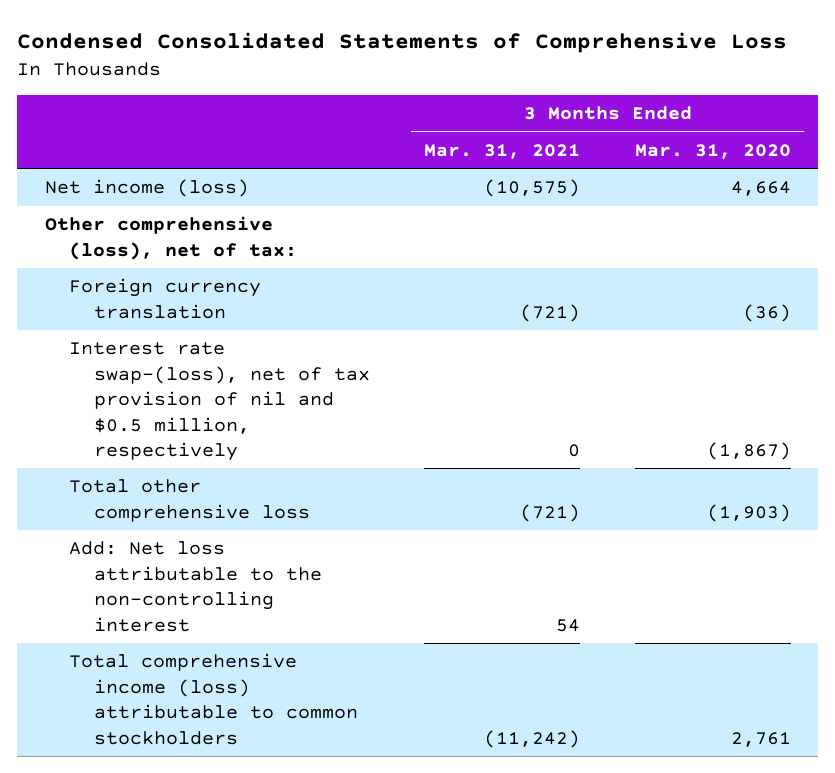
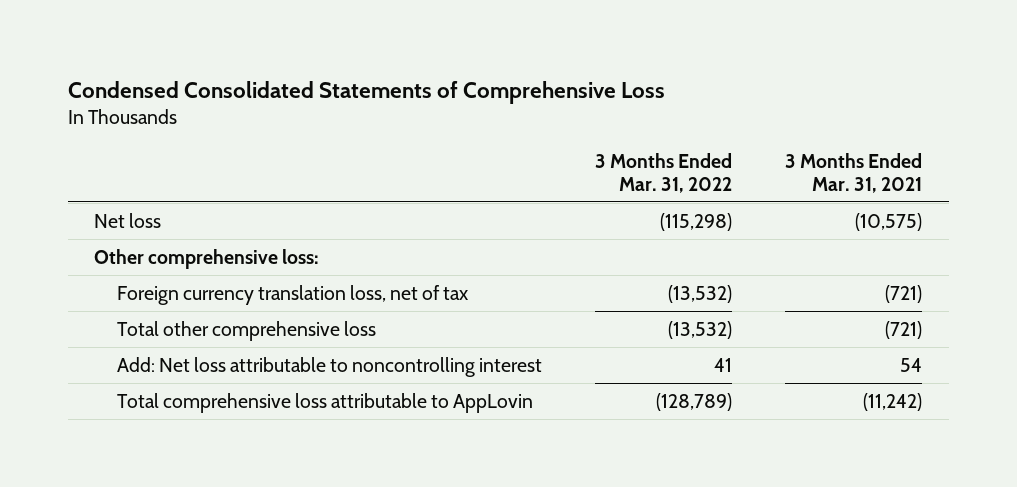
[634,143,791,159] Mar. 31, 2020 -> none
none -> [595,153,733,193] 3 Months Ended Mar. 31, 2022
[69,342,370,462] Interest rate swap-(loss), net of tax provision of nil and $0.5 million, respectively -> none
[44,179,249,198] Net income (loss) -> [94,212,162,228] Net loss
[44,216,298,260] Other comprehensive (loss), net of tax: -> [94,248,320,269] Other comprehensive loss:
[69,278,262,319] Foreign currency translation -> [117,284,470,305] Foreign currency translation loss, net of tax
[69,541,322,632] Add: Net loss attributable to the non-controlling interest -> [117,356,543,377] Add: Net loss attributable to noncontrolling interest
[69,653,358,745] Total comprehensive income (loss) attributable to common stockholders -> [117,392,534,413] Total comprehensive loss attributable to AppLovin

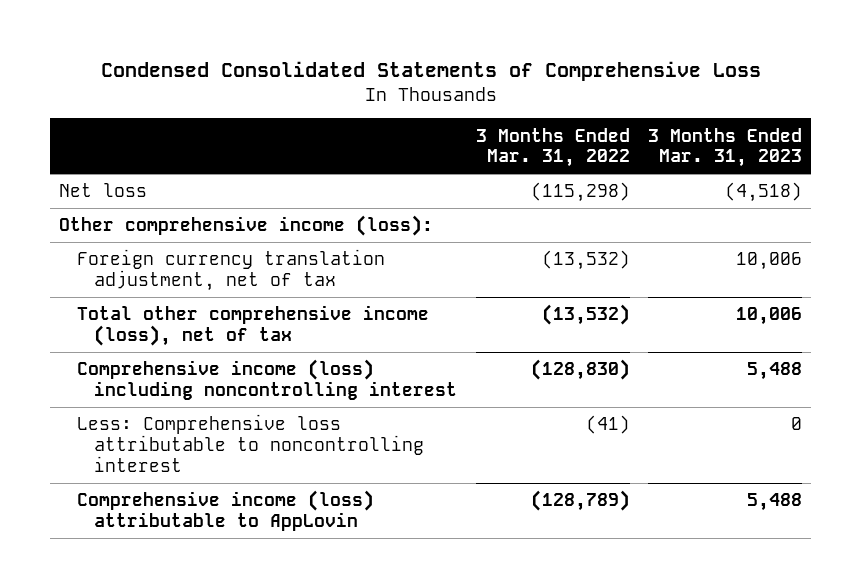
[785,153,923,193] 3 Months Ended Mar. 31, 2021 -> none
none -> [647,127,802,168] 3 Months Ended Mar. 31, 2023
[94,248,320,269] Other comprehensive loss: -> [59,215,434,237] Other comprehensive income (loss):
[117,284,470,305] Foreign currency translation loss, net of tax -> [76,249,385,292] Foreign currency translation adjustment, net of tax
[117,320,377,341] Total other comprehensive loss -> [76,305,429,347] Total other comprehensive income (loss), net of tax
none -> [76,359,458,401] Comprehensive income (loss) including noncontrolling interest
[117,356,543,377] Add: Net loss attributable to noncontrolling interest -> [76,414,425,473] Less: Comprehensive loss attributable to noncontrolling interest
[714,357,733,372] 41 -> [585,415,630,435] (41)
[117,392,534,413] Total comprehensive loss attributable to AppLovin -> [76,490,374,532] Comprehensive income (loss) attributable to AppLovin

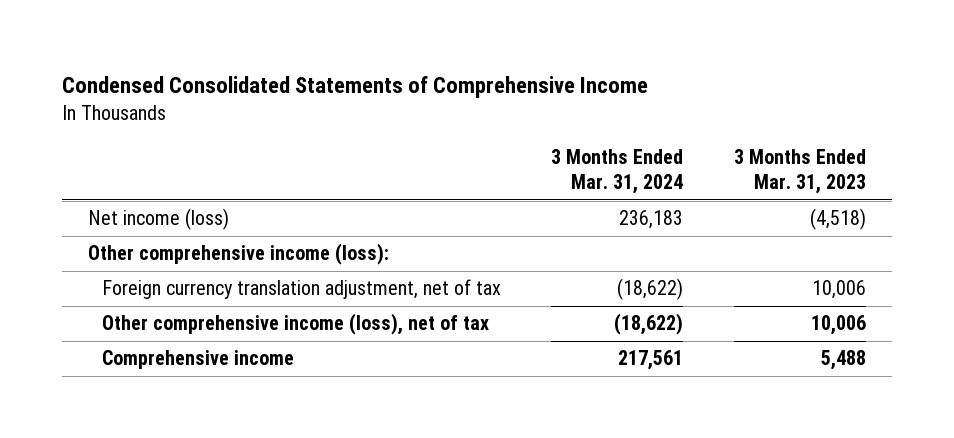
[100,61,761,82] Condensed Consolidated Statements of Comprehensive Loss -> [62,75,649,98] Condensed Consolidated Statements of Comprehensive Income
[475,127,630,168] 3 Months Ended Mar. 31, 2022 -> none
none -> [551,148,684,195] 3 Months Ended Mar. 31, 2024
[59,183,148,198] Net loss -> [87,208,229,231] Net income (loss)
[76,414,425,473] Less: Comprehensive loss attributable to noncontrolling interest -> none
[76,490,374,532] Comprehensive income (loss) attributable to AppLovin -> none
[76,305,429,347] Total other comprehensive income (loss), net of tax -> [101,313,489,336] Other comprehensive income (loss), net of tax
[76,359,458,401] Comprehensive income (loss) including noncontrolling interest -> [101,350,294,370] Comprehensive income

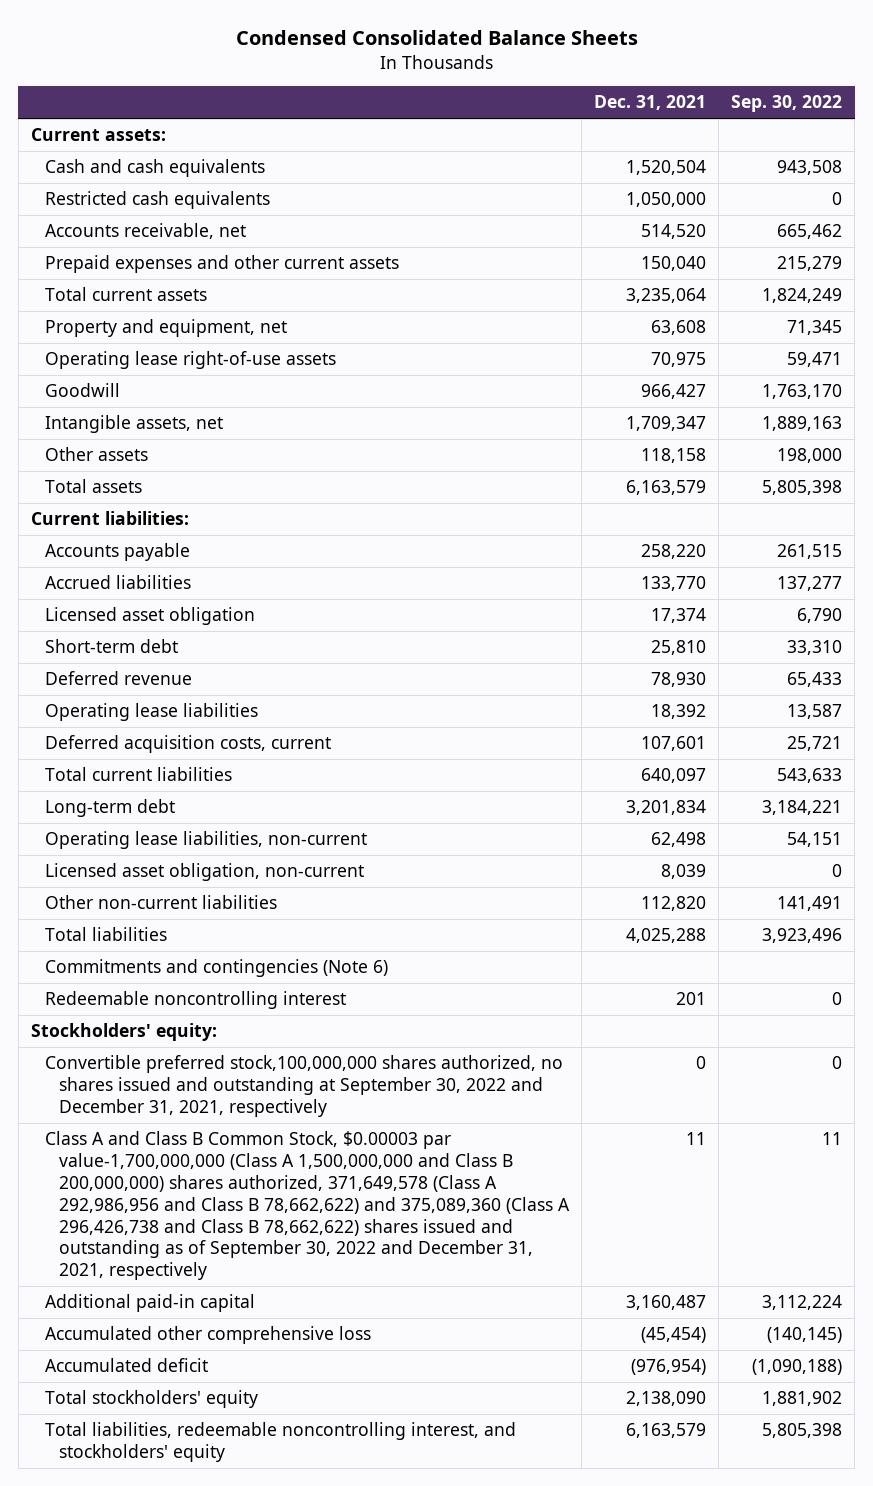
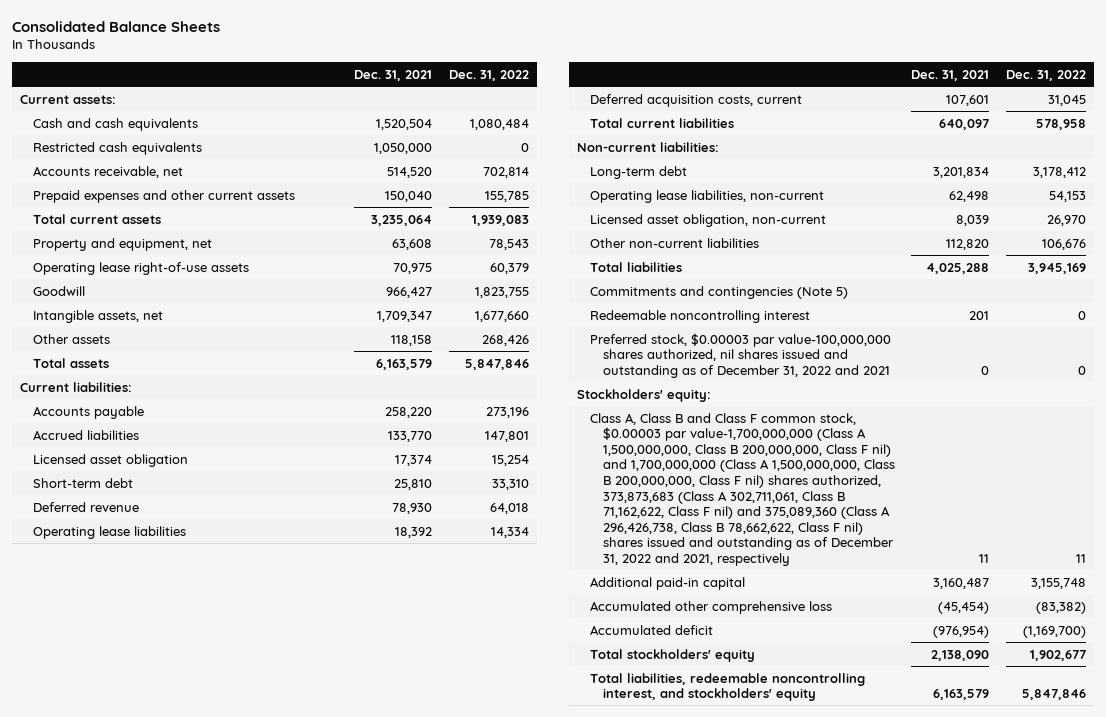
[235,30,638,46] Condensed Consolidated Balance Sheets -> [11,20,220,32] Consolidated Balance Sheets
[731,95,843,113] Sep. 30, 2022 -> none
none -> [448,69,529,81] Dec. 31, 2022
none -> [577,141,720,152] Non-current liabilities:
[45,959,389,978] Commitments and contingencies (Note 6) -> [590,285,849,299] Commitments and contingencies (Note 5)
none -> [590,332,892,378] Preferred stock, $0.00003 par value-100,000,000 shares authorized, nil shares issued and outstanding as of December 31, 2022 and 2021
[45,1055,564,1117] Convertible preferred stock,100,000,000 shares authorized, no shares issued and outstanding at September 30, 2022 and December 31, 2021, respectively -> none
[45,1131,571,1281] Class A and Class B Common Stock, $0.00003 par value-1,700,000,000 (Class A 1,500,000,000 and Class B 200,000,000) shares authorized, 371,649,578 (Class A 292,986,956 and Class B 78,662,622) and 375,089,360 (Class A 296,426,738 and Class B 78,662,622) shares issued and outstanding as of September 30, 2022 and December 31, 2021, respectively -> [590,412,895,567] Class A, Class B and Class F common stock, $0.00003 par value-1,700,000,000 (Class A 1,500,000,000, Class B 200,000,000, Class F nil) and 1,700,000,000 (Class A 1,500,000,000, Class B 200,000,000, Class F nil) shares authorized, 373,873,683 (Class A 302,711,061, Class B 71,162,622, Class F nil) and 375,089,360 (Class A 296,426,738, Class B 78,662,622, Class F nil) shares issued and outstanding as of December 31, 2022 and 2021, respectively

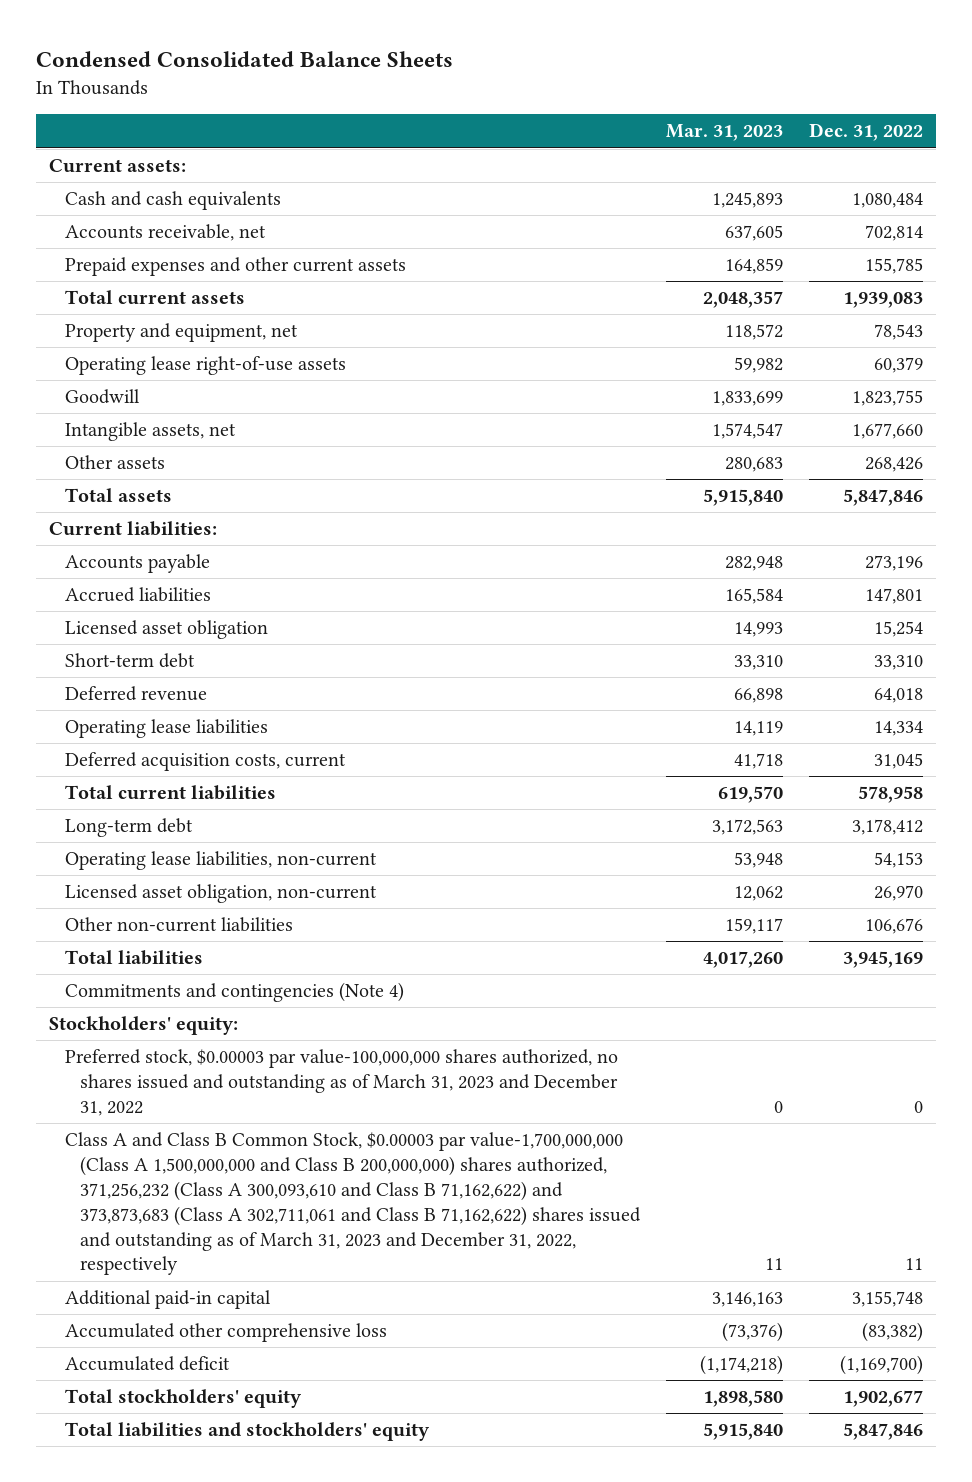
[11,20,220,32] Consolidated Balance Sheets -> [36,51,454,68] Condensed Consolidated Balance Sheets
[354,69,433,81] Dec. 31, 2021 -> none
none -> [665,124,783,142] Mar. 31, 2023
[32,141,202,155] Restricted cash equivalents -> none
[577,141,720,152] Non-current liabilities: -> none
[590,309,811,323] Redeemable noncontrolling interest -> none
[590,332,892,378] Preferred stock, $0.00003 par value-100,000,000 shares authorized, nil shares issued and outstanding as of December 31, 2022 and 2021 -> none
[590,285,849,299] Commitments and contingencies (Note 5) -> [64,982,404,1003] Commitments and contingencies (Note 4)
none -> [64,1049,618,1116] Preferred stock, $0.00003 par value-100,000,000 shares authorized, no shares issued and outstanding as of March 31, 2023 and December 31, 2022
[590,412,895,567] Class A, Class B and Class F common stock, $0.00003 par value-1,700,000,000 (Class A 1,500,000,000, Class B 200,000,000, Class F nil) and 1,700,000,000 (Class A 1,500,000,000, Class B 200,000,000, Class F nil) shares authorized, 373,873,683 (Class A 302,711,061, Class B 71,162,622, Class F nil) and 375,089,360 (Class A 296,426,738, Class B 78,662,622, Class F nil) shares issued and outstanding as of December 31, 2022 and 2021, respectively -> [64,1132,641,1276] Class A and Class B Common Stock, $0.00003 par value-1,700,000,000 (Class A 1,500,000,000 and Class B 200,000,000) shares authorized, 371,256,232 (Class A 300,093,610 and Class B 71,162,622) and 373,873,683 (Class A 302,711,061 and Class B 71,162,622) shares issued and outstanding as of March 31, 2023 and December 31, 2022, respectively
[590,672,866,702] Total liabilities, redeemable noncontrolling interest, and stockholders' equity -> [64,1422,430,1442] Total liabilities and stockholders' equity

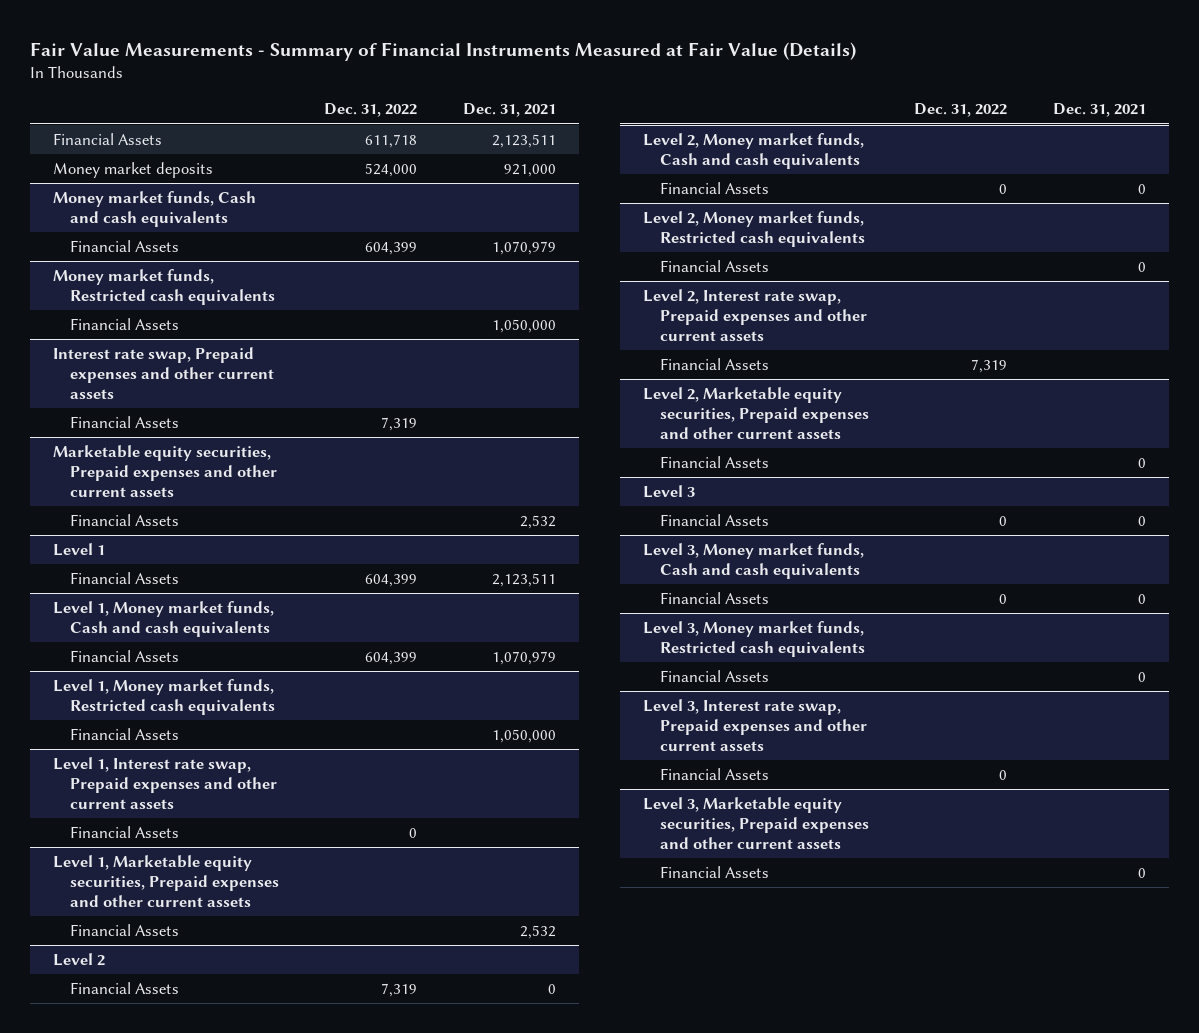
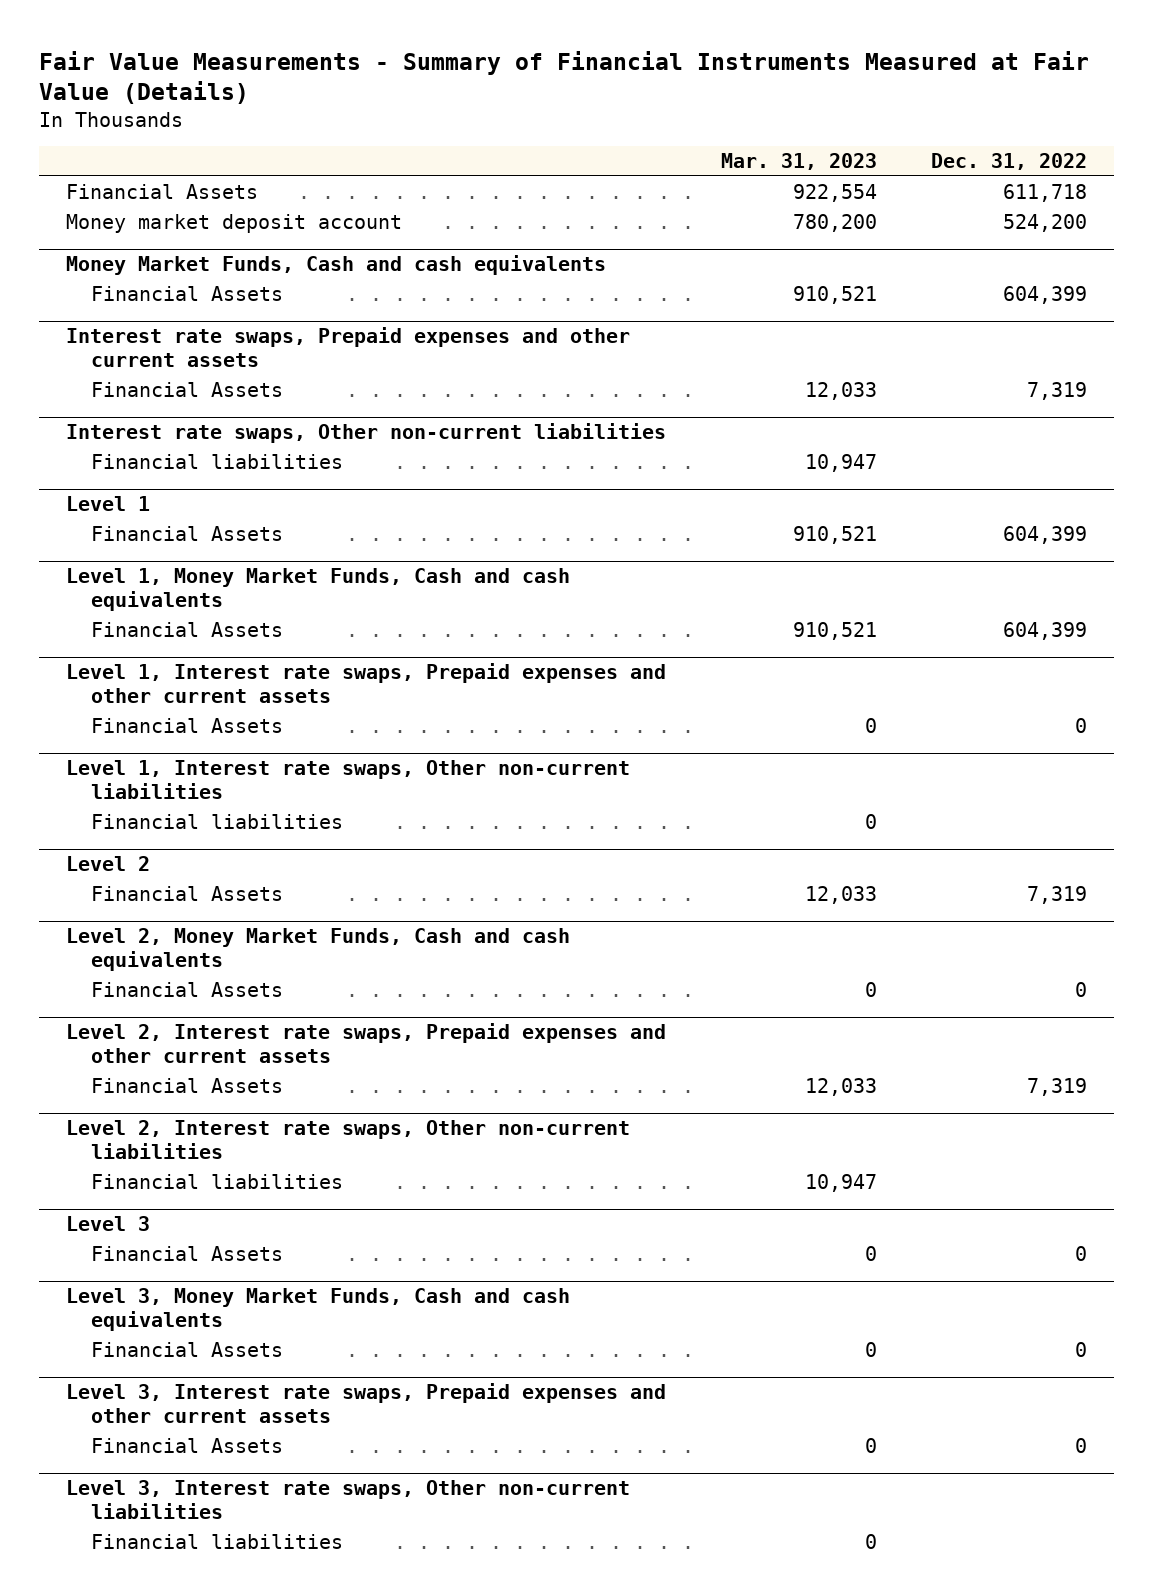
[463,103,557,118] Dec. 31, 2021 -> none
none -> [720,153,877,171] Mar. 31, 2023
[52,162,213,179] Money market deposits -> [66,213,403,233] Money market deposit account
[365,163,418,178] 524,000 -> [1003,213,1088,232] 524,200
[52,191,256,227] Money market funds, Cash and cash equivalents -> [66,255,607,276] Money Market Funds, Cash and cash equivalents
[52,269,275,305] Money market funds, Restricted cash equivalents -> none
[69,318,179,331] Financial Assets -> none
[52,347,274,399] Interest rate swap, Prepaid expenses and other current assets -> [66,327,631,368] Interest rate swaps, Prepaid expenses and other current assets
[52,445,277,497] Marketable equity securities, Prepaid expenses and other current assets -> none
[69,514,179,527] Financial Assets -> none
none -> [66,423,667,444] Interest rate swaps, Other non-current liabilities
none -> [90,453,343,469] Financial liabilities
[52,601,274,637] Level 1, Money market funds, Cash and cash equivalents -> [66,568,571,612] Level 1, Money Market Funds, Cash and cash equivalents
[52,679,275,715] Level 1, Money market funds, Restricted cash equivalents -> none
[69,728,179,741] Financial Assets -> none
[52,757,277,809] Level 1, Interest rate swap, Prepaid expenses and other current assets -> [66,663,667,704] Level 1, Interest rate swaps, Prepaid expenses and other current assets
[52,855,279,907] Level 1, Marketable equity securities, Prepaid expenses and other current assets -> none
[69,924,179,937] Financial Assets -> none
none -> [66,760,631,800] Level 1, Interest rate swaps, Other non-current liabilities
none -> [90,813,343,829] Financial liabilities
[642,133,864,169] Level 2, Money market funds, Cash and cash equivalents -> [66,928,571,972] Level 2, Money Market Funds, Cash and cash equivalents
[642,211,865,247] Level 2, Money market funds, Restricted cash equivalents -> none
[659,260,769,273] Financial Assets -> none
[642,289,867,341] Level 2, Interest rate swap, Prepaid expenses and other current assets -> [66,1023,667,1064] Level 2, Interest rate swaps, Prepaid expenses and other current assets
[642,387,869,439] Level 2, Marketable equity securities, Prepaid expenses and other current assets -> none
[659,456,769,469] Financial Assets -> none
none -> [66,1120,631,1160] Level 2, Interest rate swaps, Other non-current liabilities
none -> [90,1173,343,1189] Financial liabilities
[642,543,864,579] Level 3, Money market funds, Cash and cash equivalents -> [66,1288,571,1332] Level 3, Money Market Funds, Cash and cash equivalents
[642,621,865,657] Level 3, Money market funds, Restricted cash equivalents -> none
[659,670,769,683] Financial Assets -> none
[642,699,867,751] Level 3, Interest rate swap, Prepaid expenses and other current assets -> [66,1383,667,1424] Level 3, Interest rate swaps, Prepaid expenses and other current assets
[642,797,869,849] Level 3, Marketable equity securities, Prepaid expenses and other current assets -> none
[659,866,769,879] Financial Assets -> none
none -> [66,1480,631,1520] Level 3, Interest rate swaps, Other non-current liabilities
none -> [90,1533,343,1549] Financial liabilities

